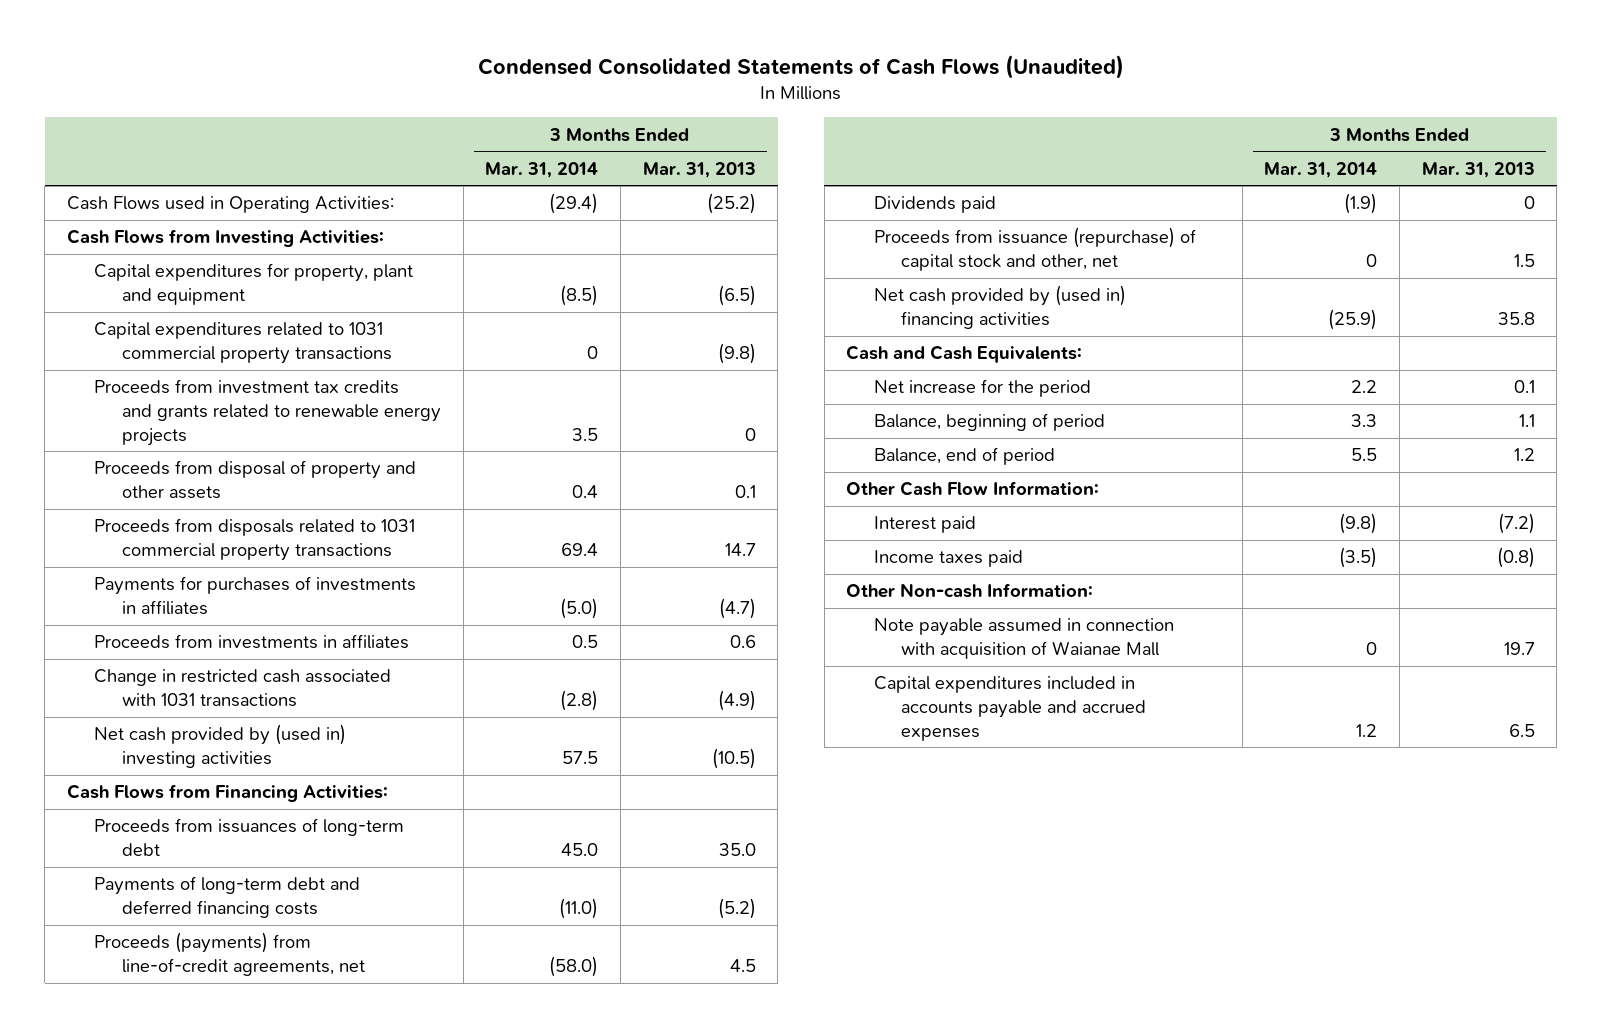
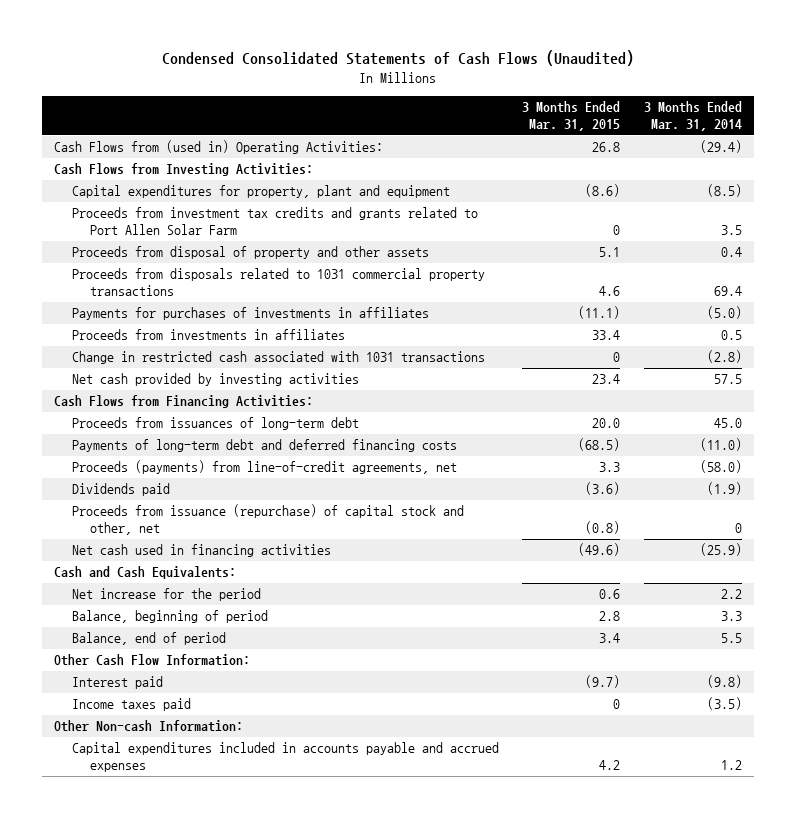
[642,161,756,178] Mar. 31, 2013 -> none
none -> [522,100,621,132] 3 Months Ended Mar. 31, 2015
[66,196,394,214] Cash Flows used in Operating Activities: -> [53,140,383,155] Cash Flows from (used in) Operating Activities:
[94,322,392,364] Capital expenditures related to 1031 commercial property transactions -> none
[94,379,441,446] Proceeds from investment tax credits and grants related to renewable energy projects -> [71,207,478,236] Proceeds from investment tax credits and grants related to Port Allen Solar Farm
[94,724,347,768] Net cash provided by (used in) investing activities -> [71,373,359,387] Net cash provided by investing activities
[873,285,1126,329] Net cash provided by (used in) financing activities -> [71,544,331,558] Net cash used in financing activities
[873,618,1174,659] Note payable assumed in connection with acquisition of Waianae Mall -> none

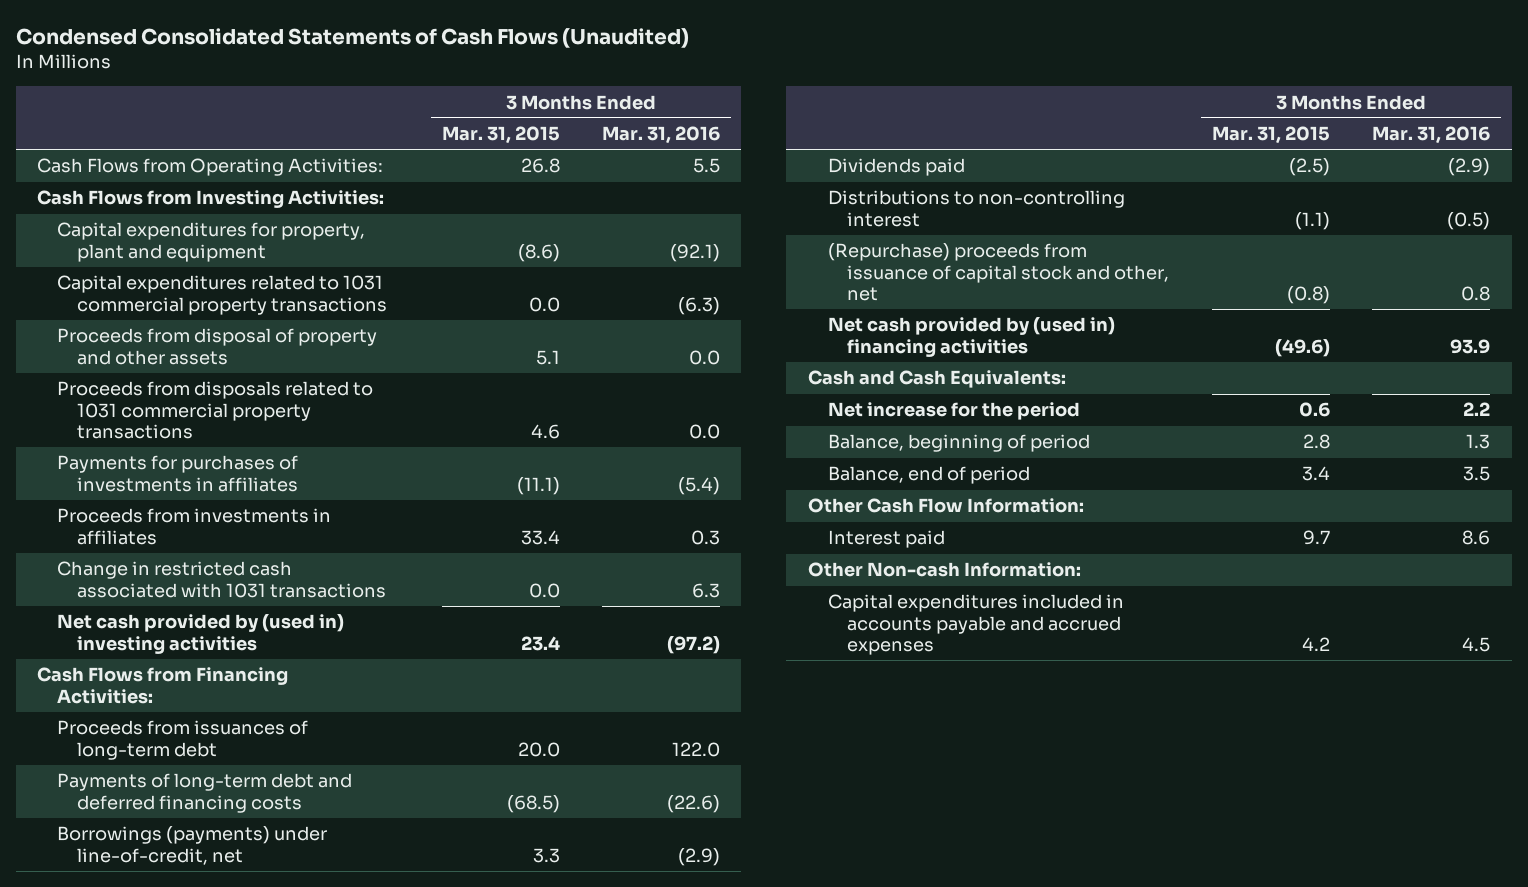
[644,100,743,132] 3 Months Ended Mar. 31, 2014 -> none
none -> [602,126,721,145] Mar. 31, 2016
[53,140,383,155] Cash Flows from (used in) Operating Activities: -> [37,158,384,177] Cash Flows from Operating Activities:
[71,207,478,236] Proceeds from investment tax credits and grants related to Port Allen Solar Farm -> none
none -> [57,275,388,315] Capital expenditures related to 1031 commercial property transactions
[613,352,621,363] 0 -> [528,582,560,598] 0.0
[71,373,359,387] Net cash provided by investing activities -> [57,614,345,654] Net cash provided by (used in) investing activities
[71,460,457,475] Proceeds (payments) from line-of-credit agreements, net -> [57,826,328,865] Borrowings (payments) under line-of-credit, net
[585,482,621,496] (3.6) -> [1288,158,1330,177] (2.5)
none -> [827,190,1125,227] Distributions to non-controlling interest
[71,504,464,536] Proceeds from issuance (repurchase) of capital stock and other, net -> [827,243,1170,302] (Repurchase) proceeds from issuance of capital stock and other, net
[71,544,331,558] Net cash used in financing activities -> [827,317,1115,357] Net cash provided by (used in) financing activities
[71,698,191,712] Income taxes paid -> none
[585,675,621,689] (9.7) -> [1302,530,1330,546] 9.7

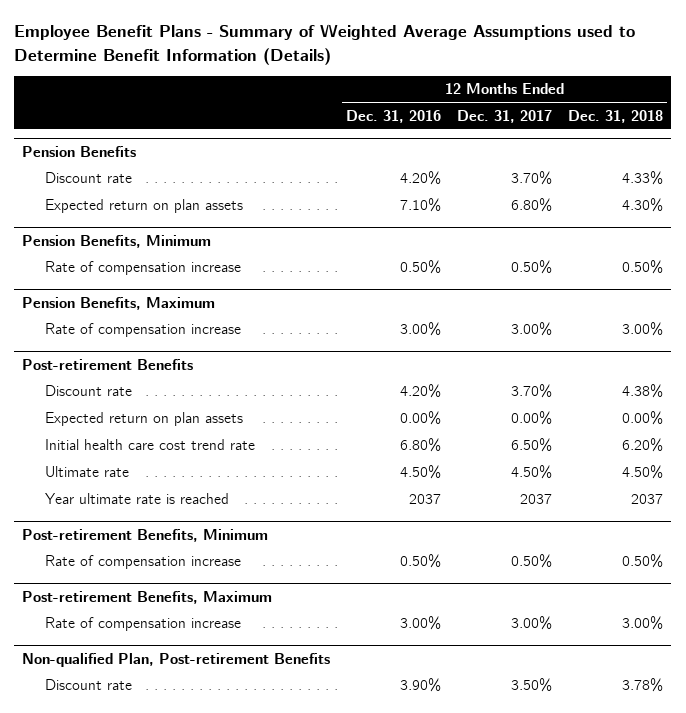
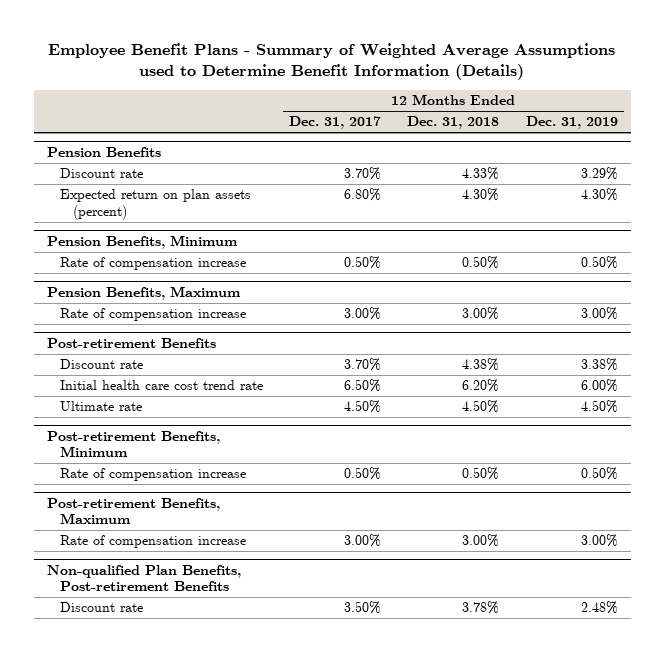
[346,109,442,123] Dec. 31, 2016 -> none
none -> [525,116,618,130] Dec. 31, 2019
[44,199,243,214] Expected return on plan assets -> [59,189,251,221] Expected return on plan assets (percent)
[44,412,243,427] Expected return on plan assets -> none
[44,493,229,505] Year ultimate rate is reached -> none
[22,653,331,668] Non-qualified Plan, Post-retirement Benefits -> [46,564,241,592] Non-qualified Plan Benefits, Post-retirement Benefits

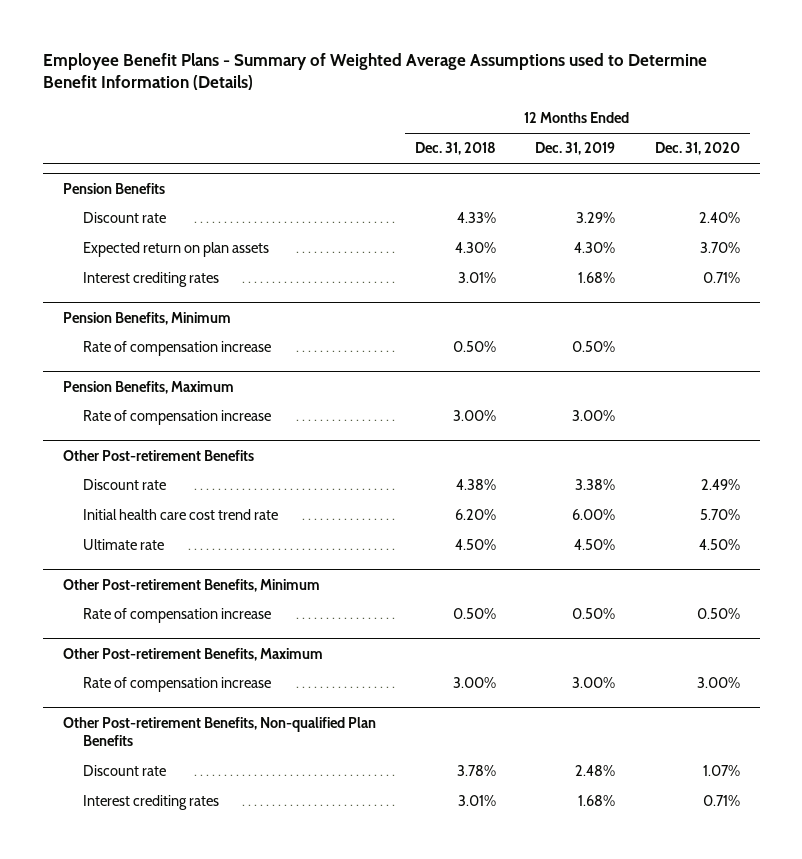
[289,116,382,130] Dec. 31, 2017 -> none
none -> [654,142,740,156] Dec. 31, 2020
[59,189,251,221] Expected return on plan assets (percent) -> [82,242,269,258] Expected return on plan assets
none -> [82,272,219,288] Interest crediting rates
[46,337,216,348] Post-retirement Benefits -> [62,449,254,461] Other Post-retirement Benefits
[46,430,220,458] Post-retirement Benefits, Minimum -> [62,578,320,592] Other Post-retirement Benefits, Minimum
[46,497,220,525] Post-retirement Benefits, Maximum -> [62,647,323,661] Other Post-retirement Benefits, Maximum
[46,564,241,592] Non-qualified Plan Benefits, Post-retirement Benefits -> [62,716,376,747] Other Post-retirement Benefits, Non-qualified Plan Benefits
none -> [82,795,219,811] Interest crediting rates

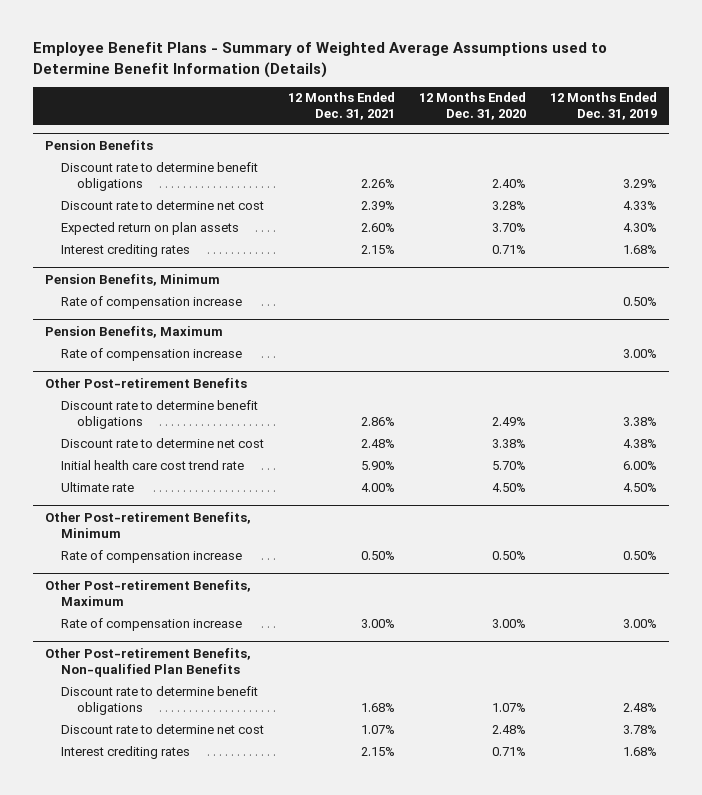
[414,142,496,156] Dec. 31, 2018 -> none
none -> [288,92,396,121] 12 Months Ended Dec. 31, 2021
none -> [60,161,258,191] Discount rate to determine benefit obligations
[82,212,166,224] Discount rate -> [60,199,264,210] Discount rate to determine net cost
[576,212,616,224] 3.29% -> [623,200,658,210] 4.33%
[698,212,740,224] 2.40% -> [492,200,527,210] 3.28%
none -> [60,399,258,429] Discount rate to determine benefit obligations
[82,479,166,491] Discount rate -> [60,437,264,448] Discount rate to determine net cost
[575,479,616,491] 3.38% -> [623,438,658,448] 4.38%
[700,479,740,491] 2.49% -> [492,438,527,448] 3.38%
none -> [60,685,258,715] Discount rate to determine benefit obligations
[82,765,166,777] Discount rate -> [60,723,264,734] Discount rate to determine net cost
[575,765,616,777] 2.48% -> [623,724,658,734] 3.78%
[702,765,740,777] 1.07% -> [492,724,527,734] 2.48%

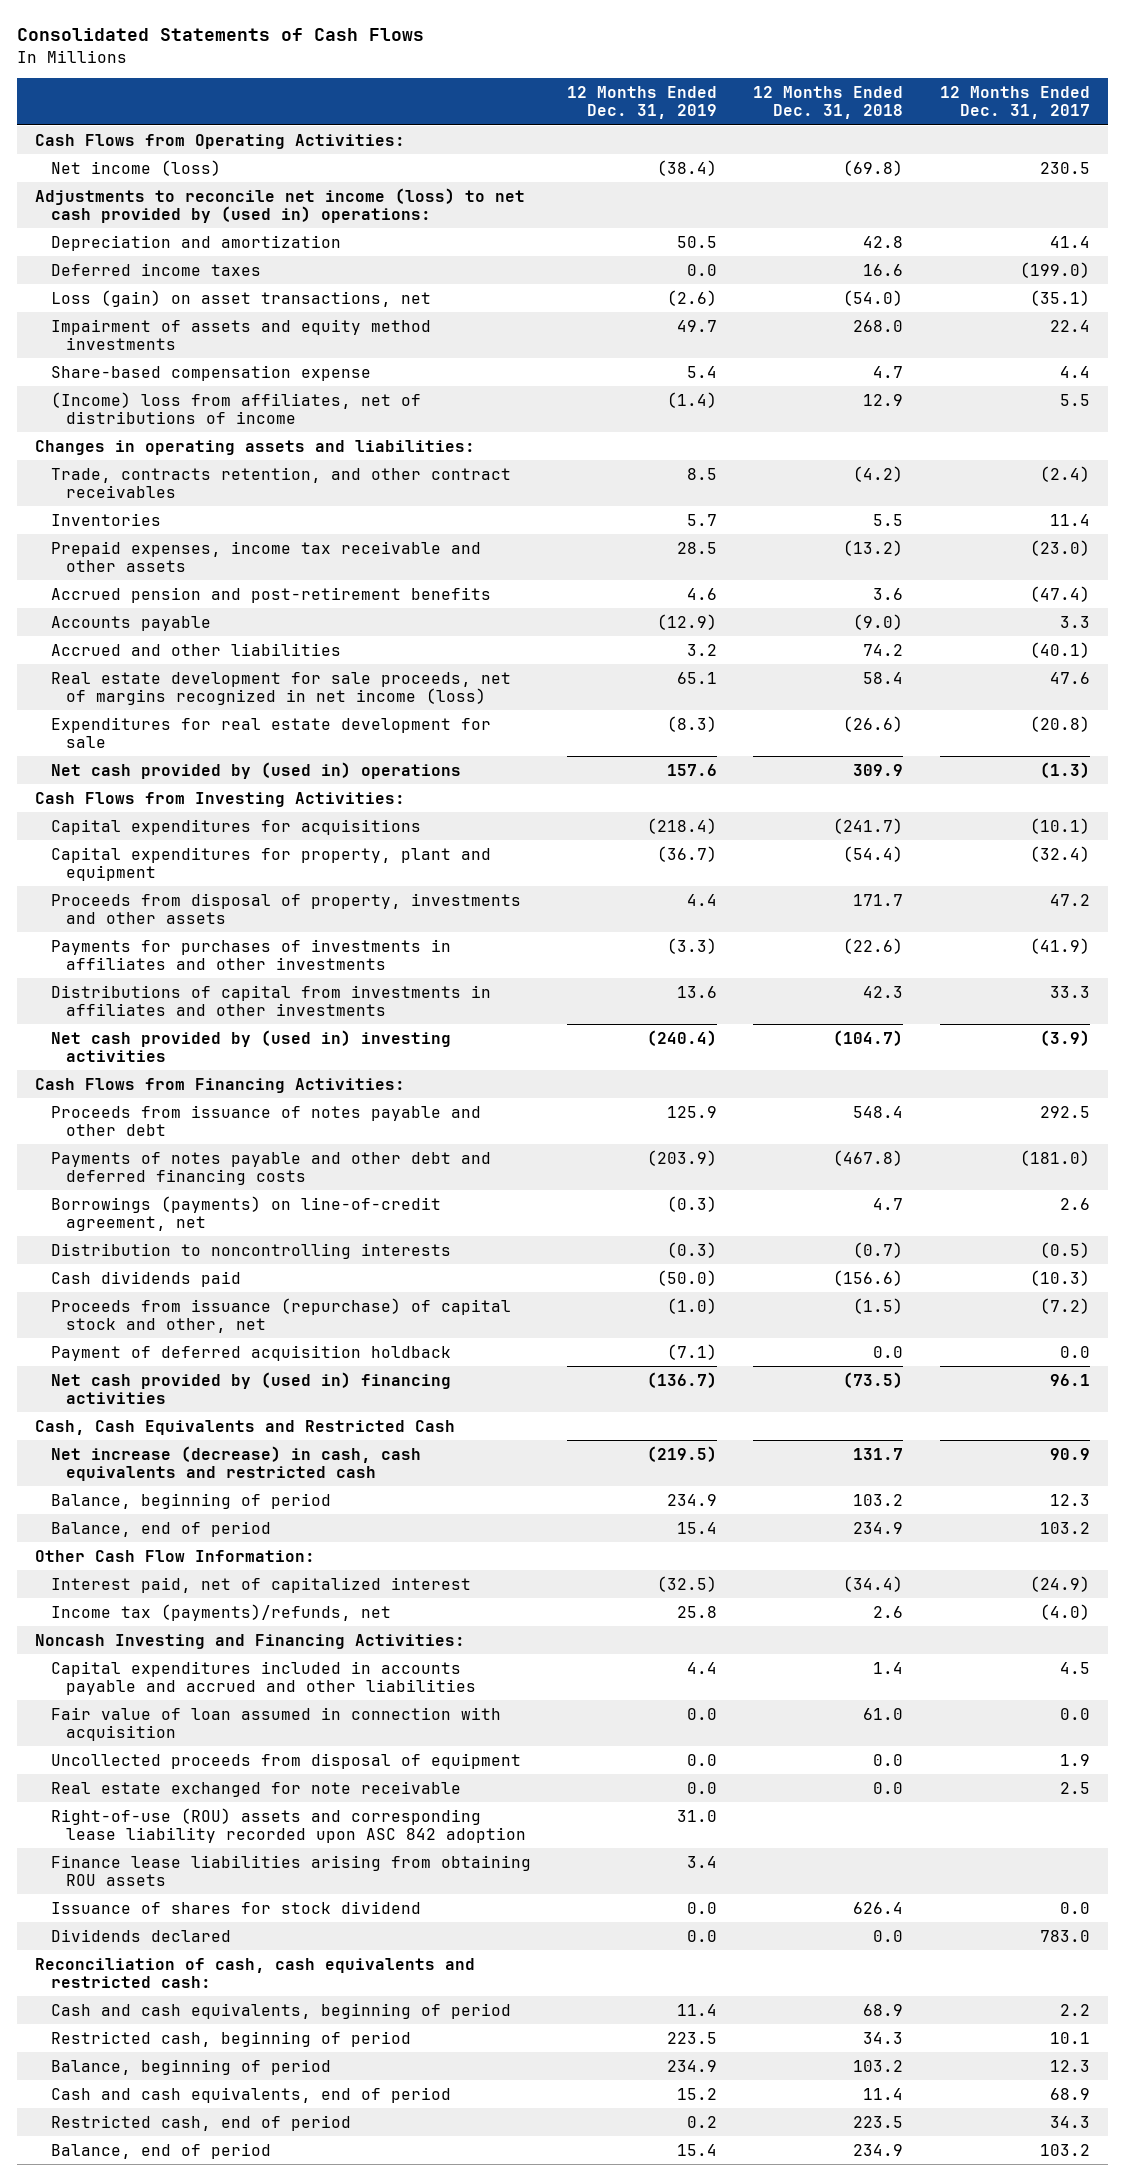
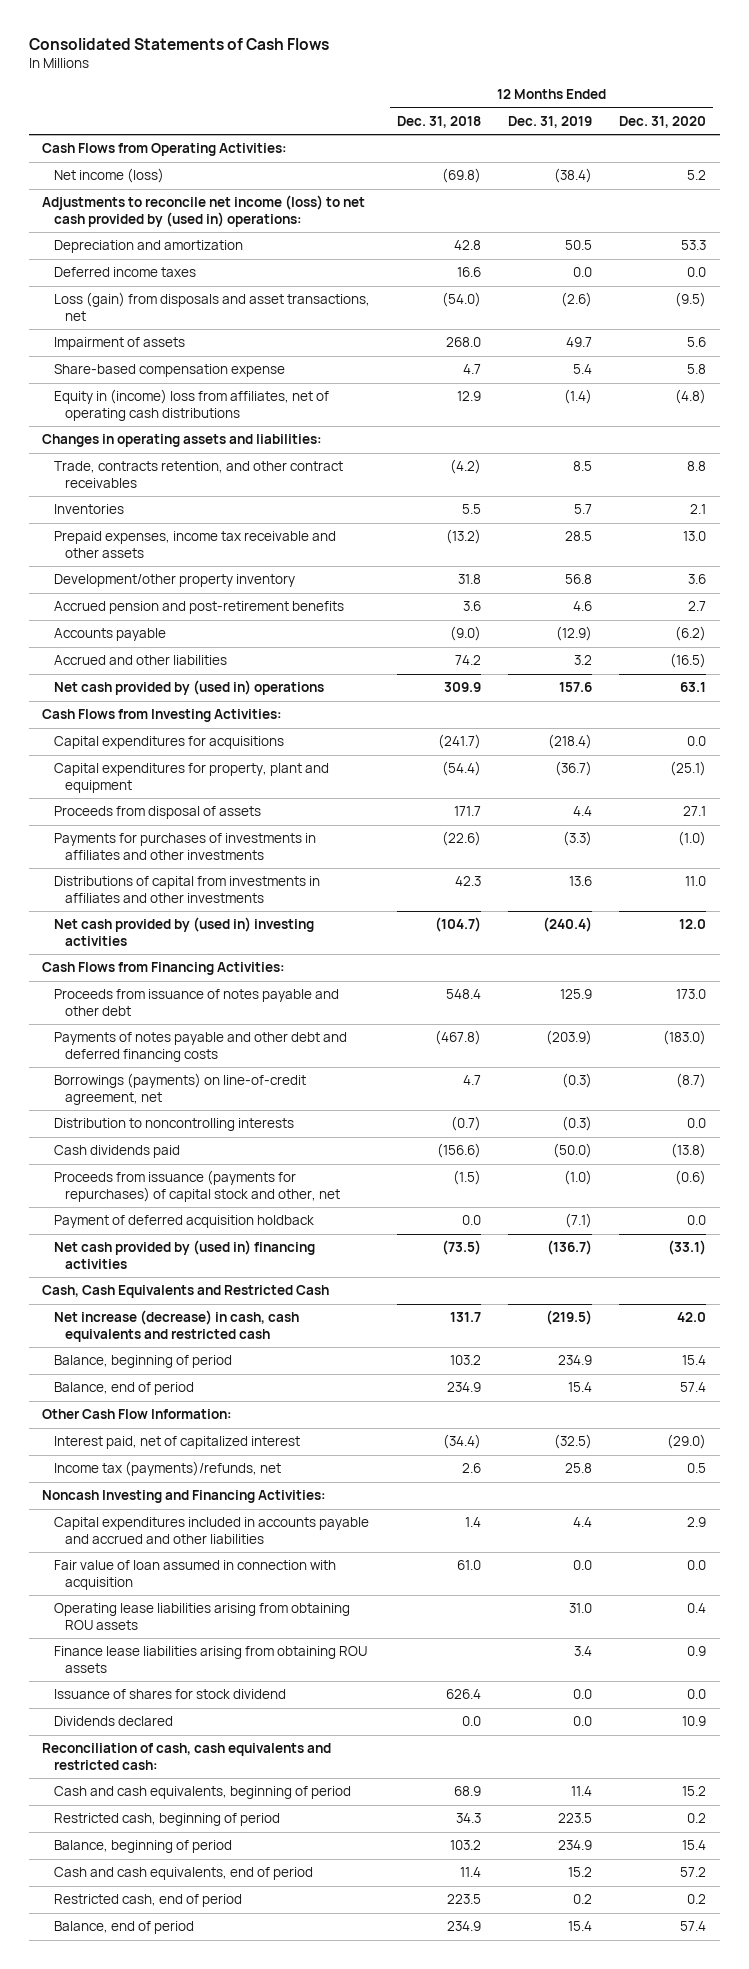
[939,86,1090,120] 12 Months Ended Dec. 31, 2017 -> none
none -> [619,115,707,128] Dec. 31, 2020
[50,289,431,307] Loss (gain) on asset transactions, net -> [53,292,370,321] Loss (gain) from disposals and asset transactions, net
[50,318,431,350] Impairment of assets and equity method investments -> [53,337,185,351] Impairment of assets
[50,391,421,424] (Income) loss from affiliates, net of distributions of income -> [53,389,329,421] Equity in (income) loss from affiliates, net of operating cash distributions
none -> [53,574,295,588] Development/other property inventory
[50,671,511,705] Real estate development for sale proceeds, net of margins recognized in net income (loss) -> none
[50,716,491,748] Expenditures for real estate development for sale -> none
[50,892,521,924] Proceeds from disposal of property, investments and other assets -> [53,806,261,820] Proceeds from disposal of assets
[50,1297,511,1333] Proceeds from issuance (repurchase) of capital stock and other, net -> [53,1170,341,1202] Proceeds from issuance (payments for repurchases) of capital stock and other, net
[50,1752,521,1769] Uncollected proceeds from disposal of equipment -> none
[50,1780,461,1797] Real estate exchanged for note receivable -> none
[50,1807,526,1843] Right-of-use (ROU) assets and corresponding lease liability recorded upon ASC 842 adoption -> [53,1603,350,1630] Operating lease liabilities arising from obtaining ROU assets

